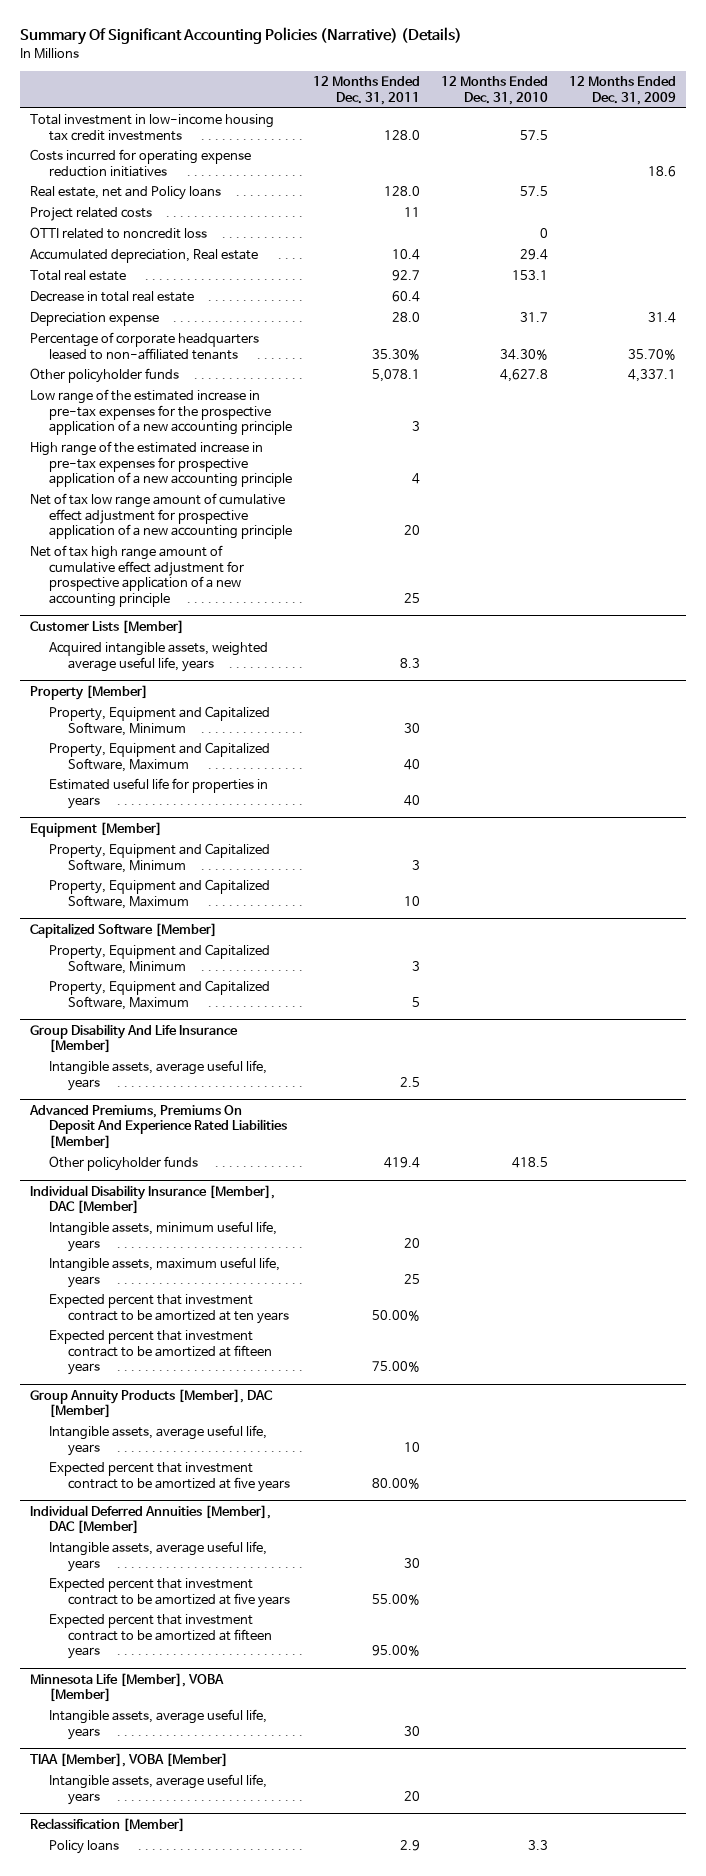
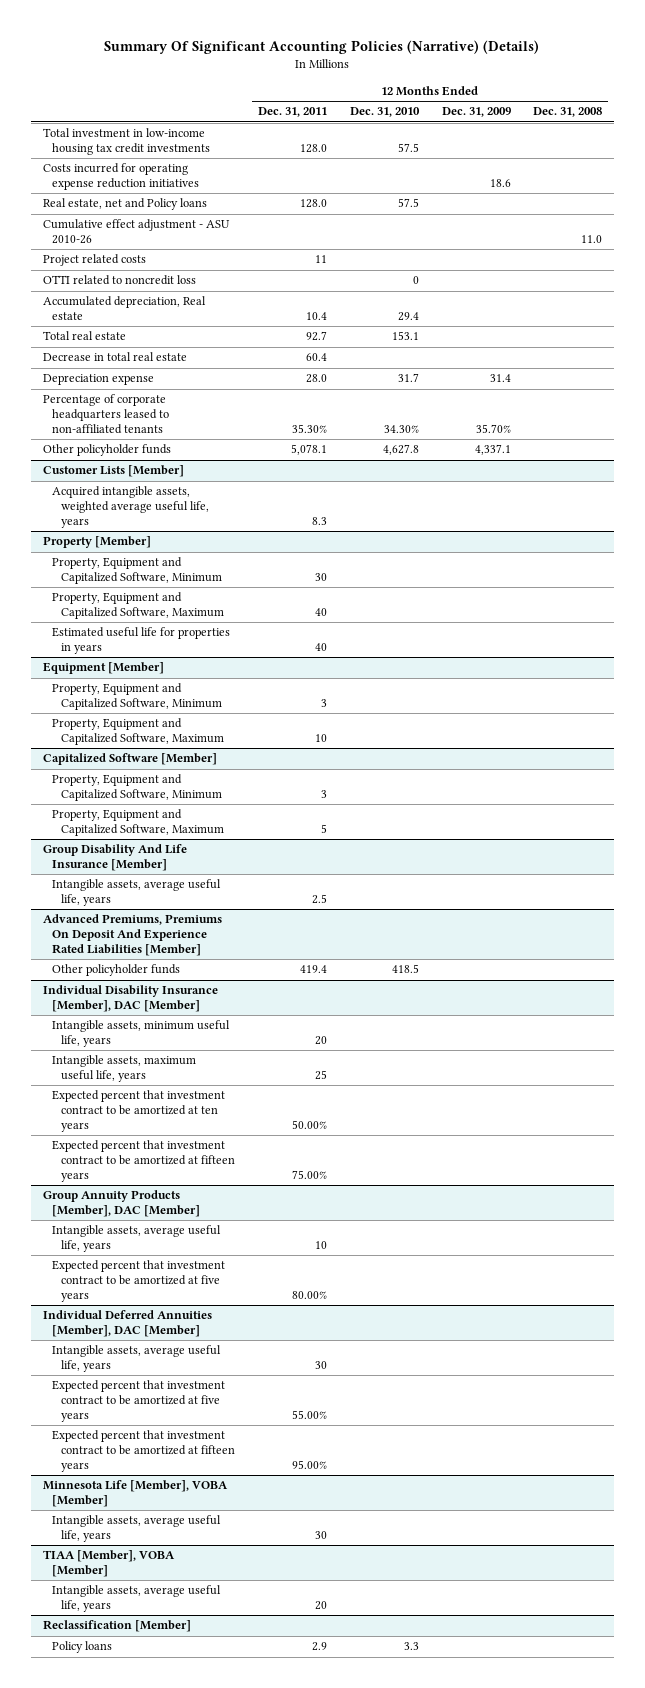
none -> [533,107,603,118] Dec. 31, 2008
none -> [42,219,230,245] Cumulative effect adjustment - ASU 2010-26
[30,389,293,436] Low range of the estimated increase in pre-tax expenses for the prospective application of a new accounting principle -> none
[30,441,293,488] High range of the estimated increase in pre-tax expenses for prospective application of a new accounting principle -> none
[30,493,293,540] Net of tax low range amount of cumulative effect adjustment for prospective application of a new accounting principle -> none
[30,545,245,607] Net of tax high range amount of cumulative effect adjustment for prospective application of a new accounting principle -> none

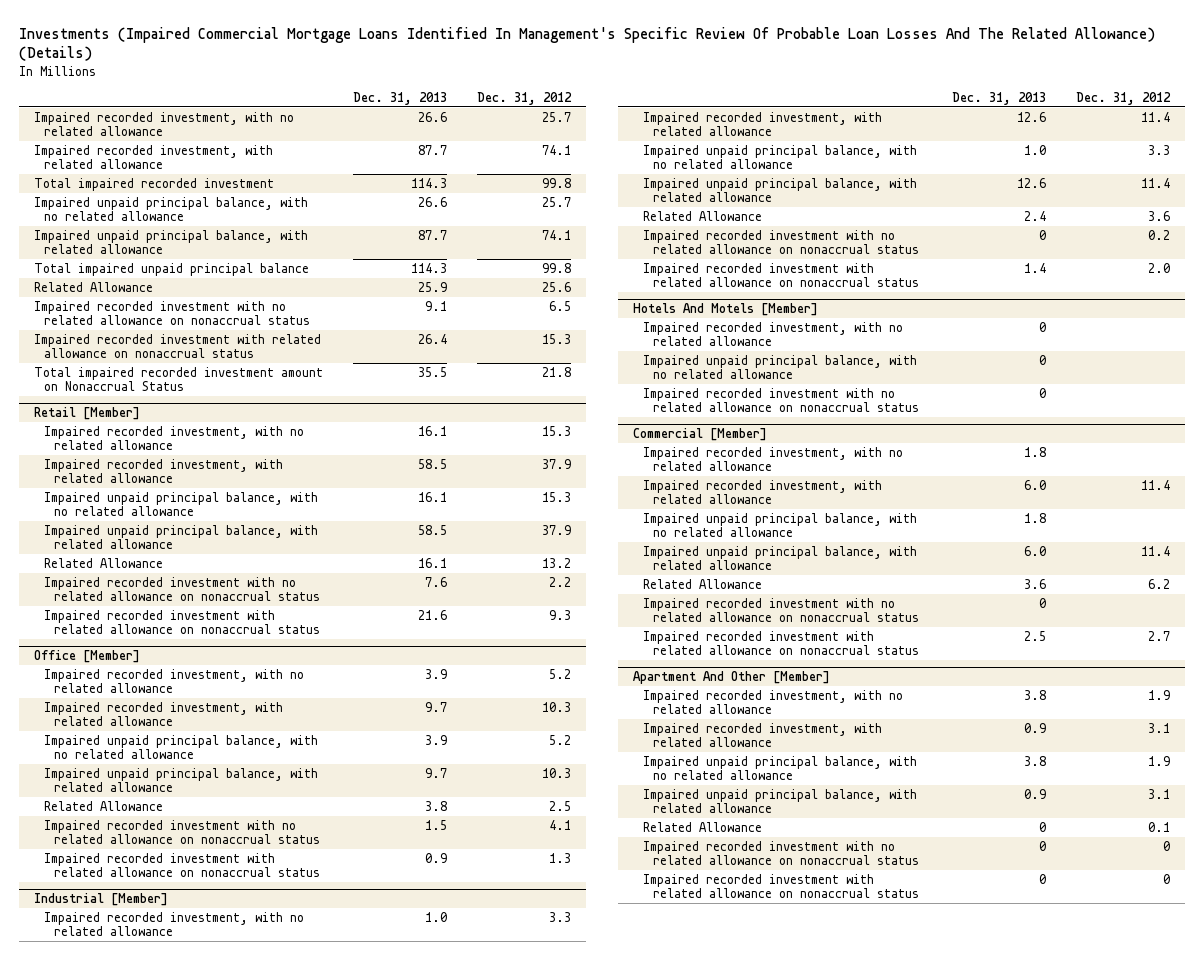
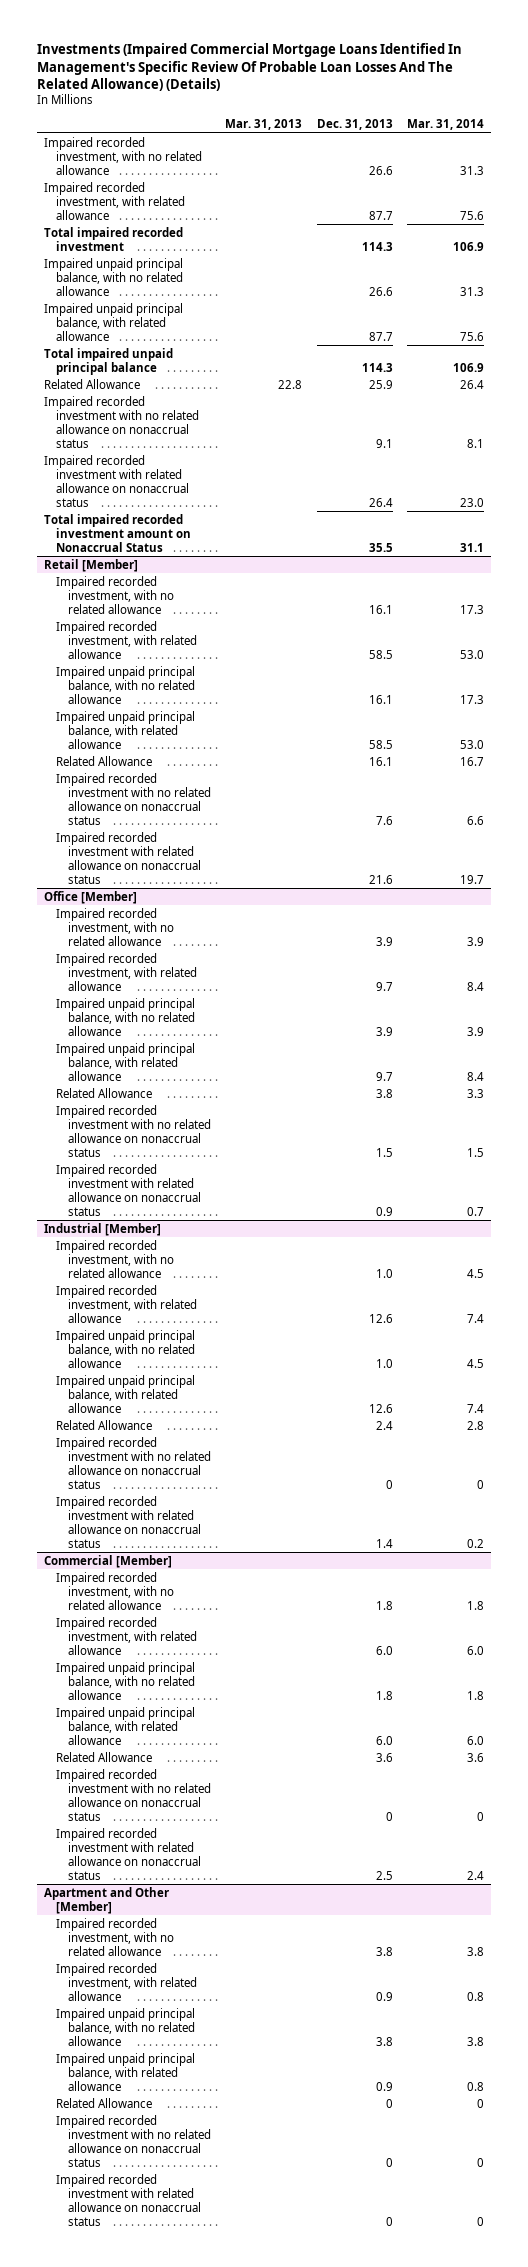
[477,92,573,106] Dec. 31, 2012 -> none
none -> [225,119,303,131] Mar. 31, 2013
none -> [406,119,484,131] Mar. 31, 2014
[632,303,818,317] Hotels And Motels [Member] -> none
[642,321,903,347] Impaired recorded investment, with no related allowance -> none
[642,354,917,380] Impaired unpaid principal balance, with no related allowance -> none
[642,387,919,413] Impaired recorded investment with no related allowance on nonaccrual status -> none
[632,671,830,685] Apartment And Other [Member] -> [43,1886,169,1914] Apartment and Other [Member]

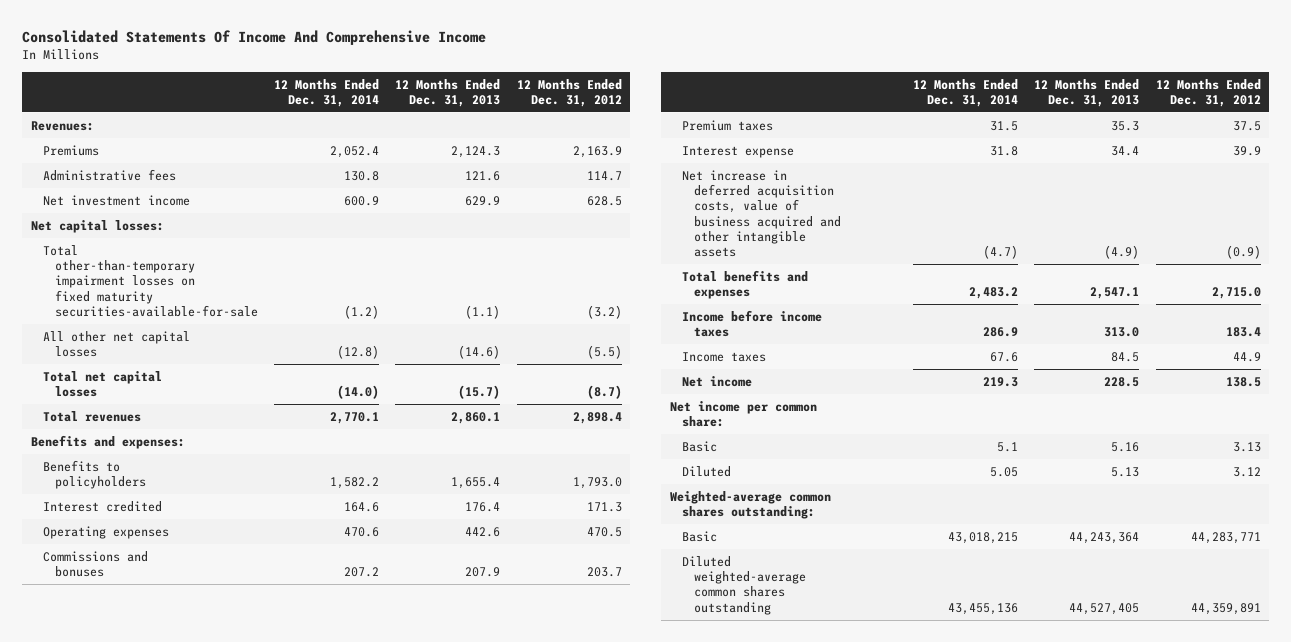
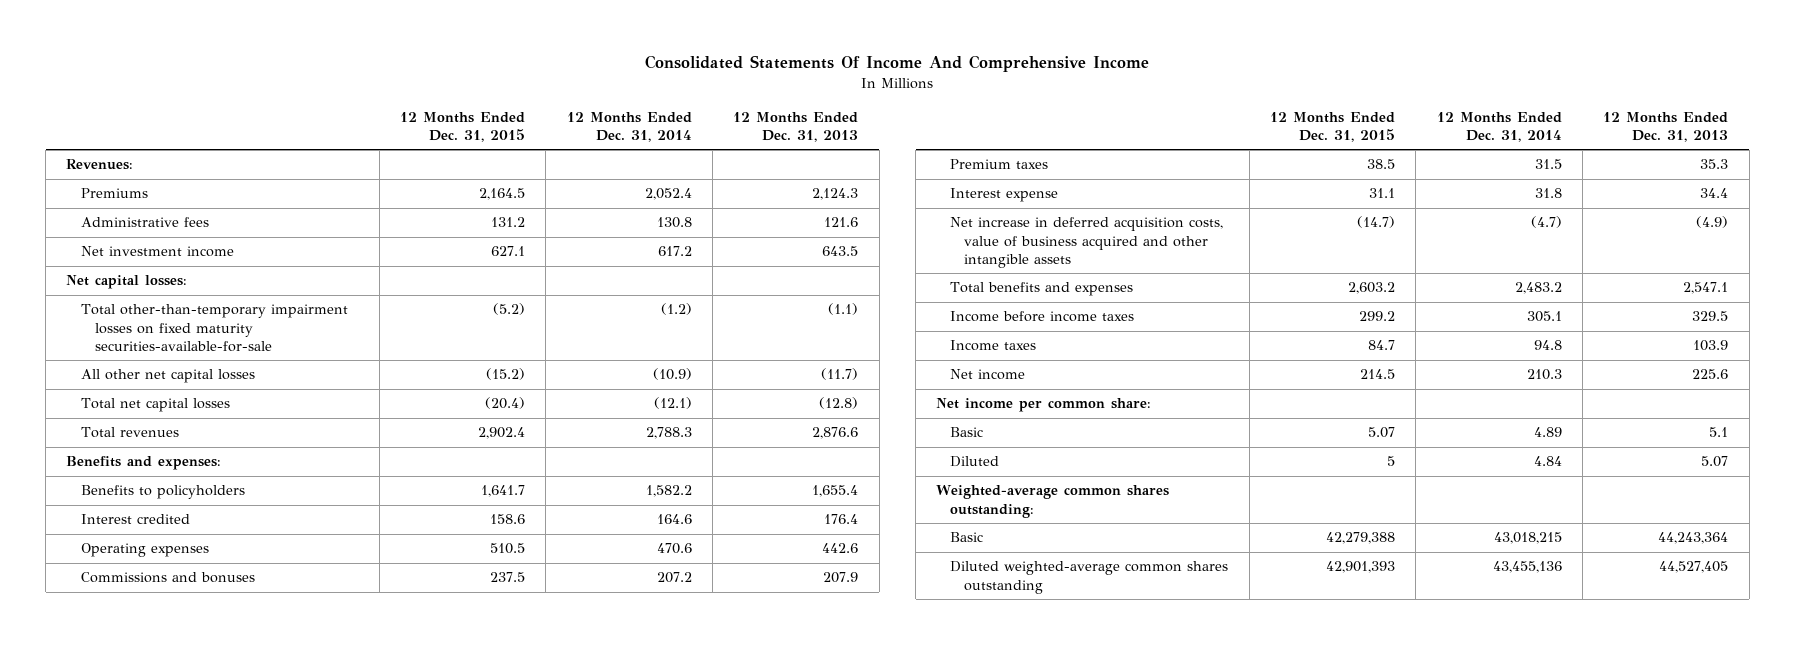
[516,78,622,107] 12 Months Ended Dec. 31, 2012 -> none
none -> [400,111,526,142] 12 Months Ended Dec. 31, 2015
[344,195,380,206] 600.9 -> [657,246,692,257] 617.2
[465,195,501,206] 629.9 -> [822,246,859,257] 643.5
[337,345,380,360] (12.8) -> [652,368,692,381] (10.9)
[458,345,501,360] (14.6) -> [821,368,859,381] (11.7)
[337,385,380,400] (14.0) -> [653,397,692,410] (12.1)
[458,385,501,400] (15.7) -> [819,397,859,410] (12.8)
[330,411,380,424] 2,770.1 -> [645,427,692,440] 2,788.3
[451,411,501,424] 2,860.1 -> [812,427,859,440] 2,876.6
[983,327,1019,338] 286.9 -> [1526,311,1562,323] 305.1
[1104,327,1140,338] 313.0 -> [1692,311,1729,322] 329.5
[990,351,1019,362] 67.6 -> [1533,340,1562,351] 94.8
[1111,351,1140,362] 84.5 -> [1693,340,1729,352] 103.9
[983,376,1019,387] 219.3 -> [1526,369,1562,381] 210.3
[1104,376,1140,387] 228.5 -> [1692,369,1729,380] 225.6
[997,441,1019,452] 5.1 -> [1533,427,1562,438] 4.89
[1111,441,1140,452] 5.16 -> [1709,427,1729,438] 5.1
[990,466,1019,477] 5.05 -> [1533,456,1562,467] 4.84
[1111,466,1140,477] 5.13 -> [1701,456,1729,468] 5.07

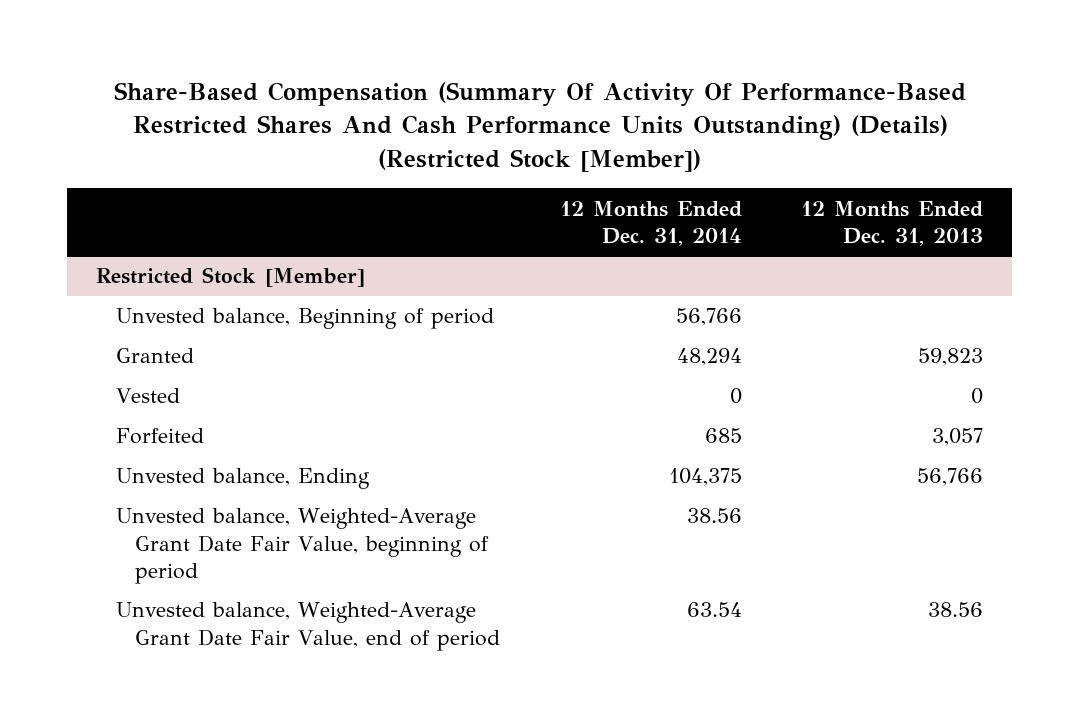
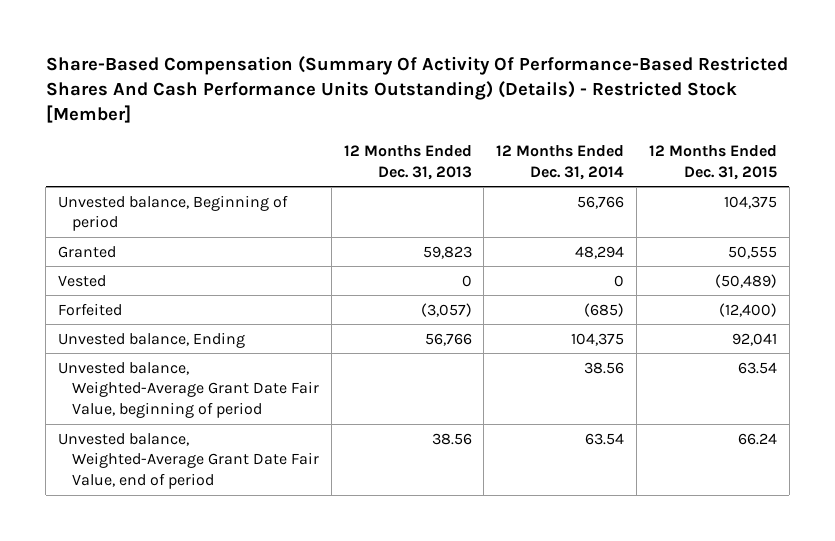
[113,82,966,172] Share-Based Compensation (Summary Of Activity Of Performance-Based Restricted Shares And Cash Performance Units Outstanding) (Details) (Restricted Stock [Member]) -> [45,56,788,124] Share-Based Compensation (Summary Of Activity Of Performance-Based Restricted Shares And Cash Performance Units Outstanding) (Details) - Restricted Stock [Member]
none -> [648,144,777,180] 12 Months Ended Dec. 31, 2015
[96,267,366,288] Restricted Stock [Member] -> none
[704,428,742,444] 685 -> [584,302,625,317] (685)
[931,428,983,447] 3,057 -> [420,302,472,317] (3,057)

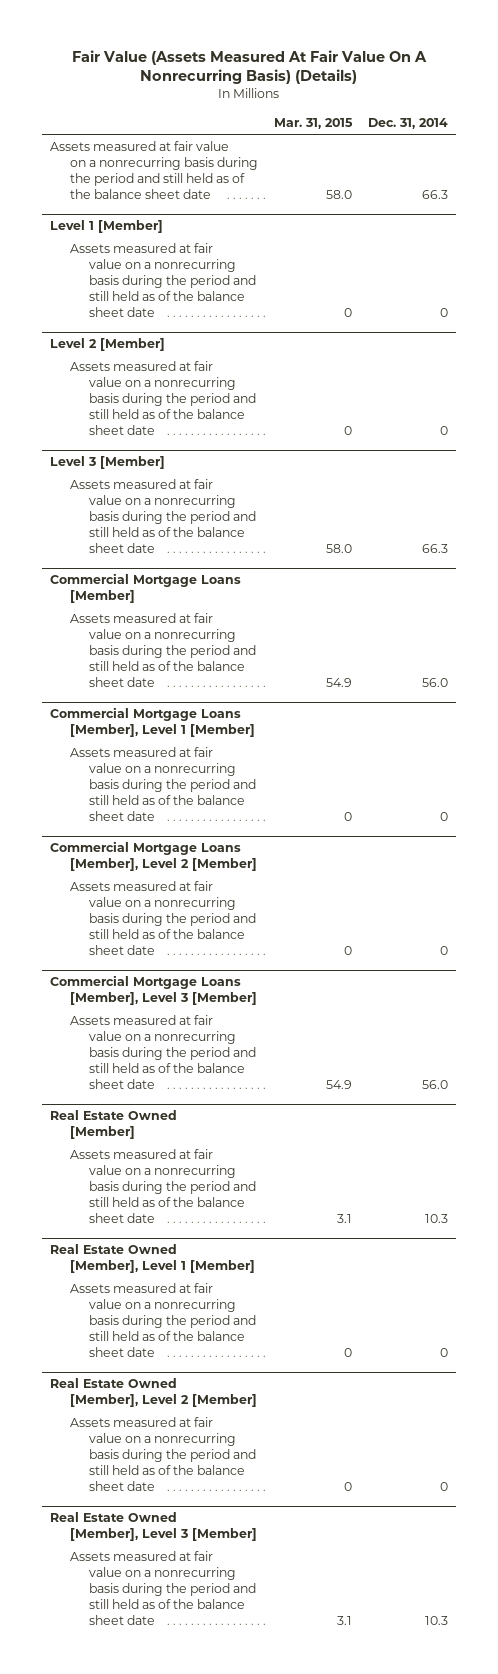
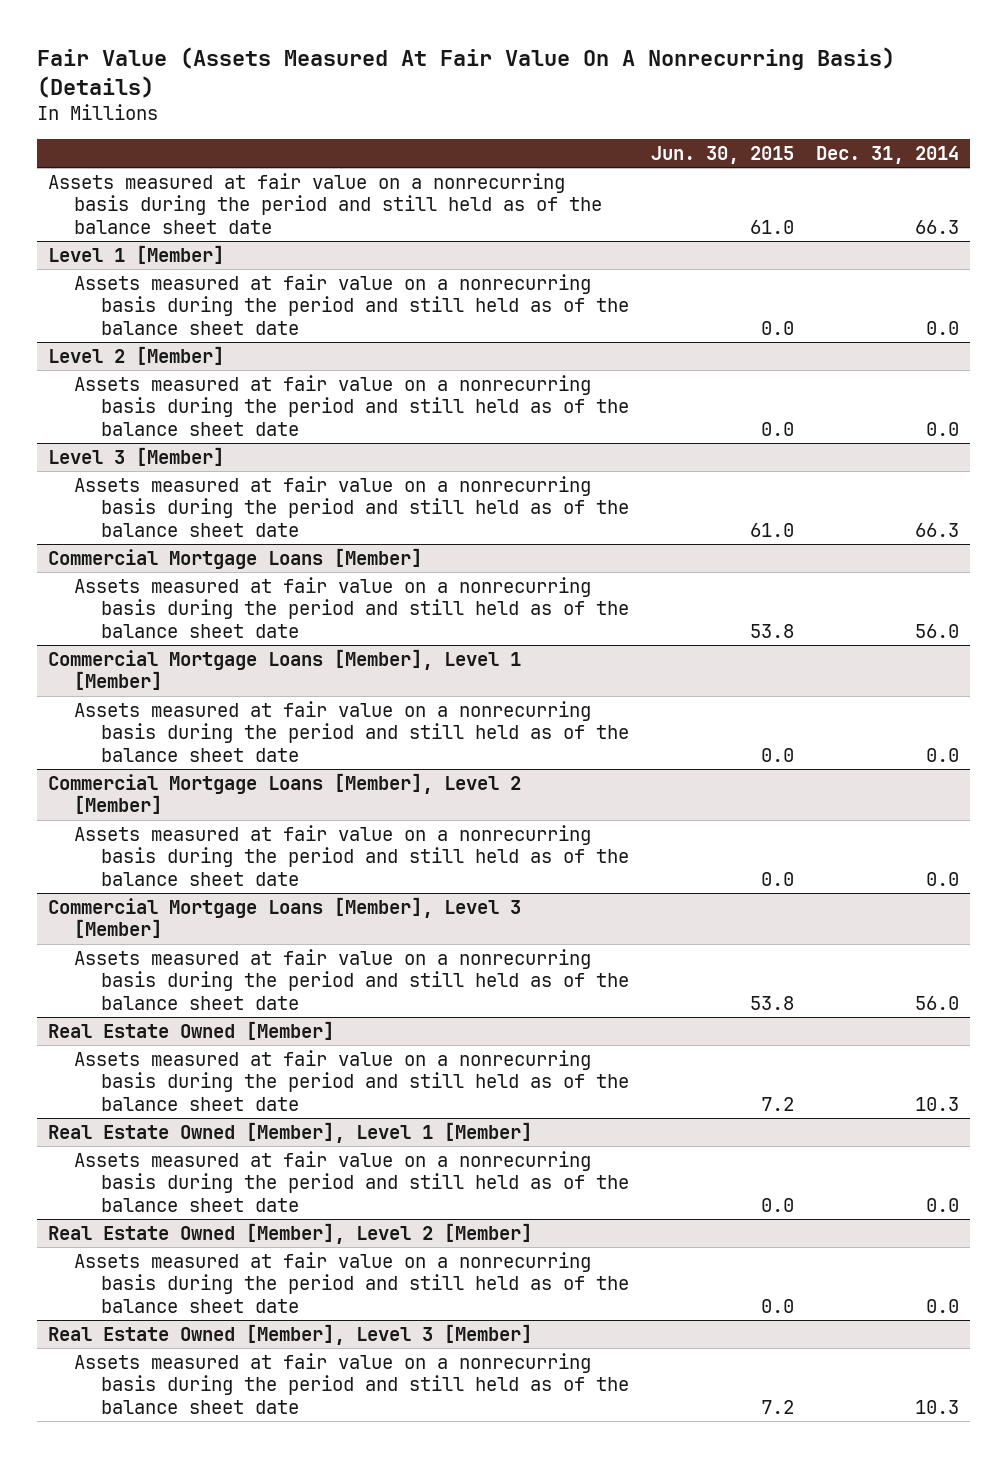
[273,118,353,130] Mar. 31, 2015 -> none
none -> [650,146,794,165] Jun. 30, 2015
[440,308,449,318] 0 -> [925,320,959,335] 0.0
[440,426,449,436] 0 -> [925,421,959,436] 0.0
[440,812,449,822] 0 -> [925,747,959,762] 0.0
[440,946,449,956] 0 -> [925,871,959,886] 0.0
[440,1348,449,1358] 0 -> [925,1197,959,1212] 0.0
[440,1482,449,1492] 0 -> [925,1298,959,1313] 0.0

